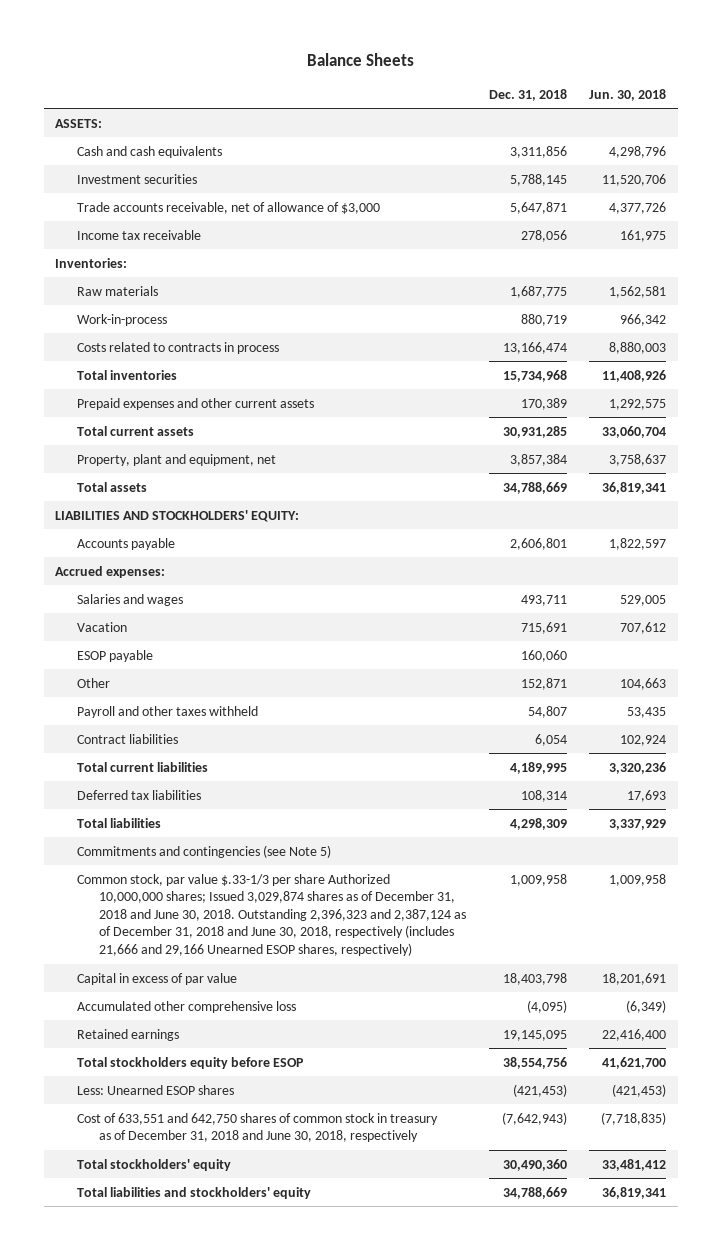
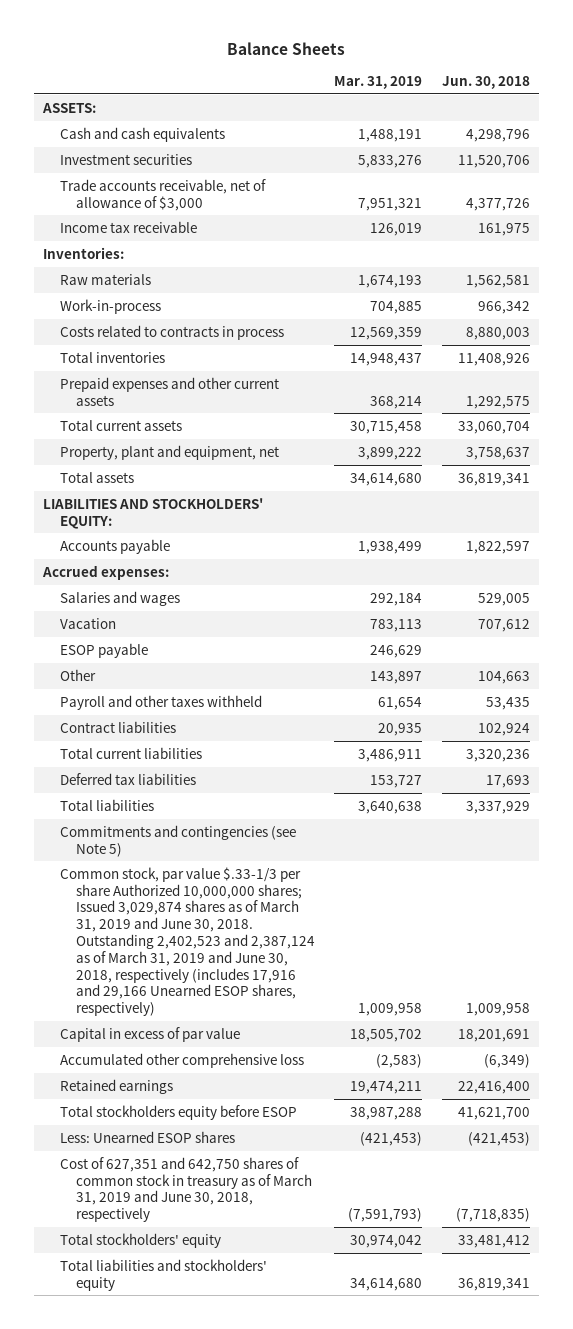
[488,88,567,101] Dec. 31, 2018 -> none
none -> [334,75,423,89] Mar. 31, 2019
[77,873,467,957] Common stock, par value $.33-1/3 per share Authorized 10,000,000 shares; Issued 3,029,874 shares as of December 31, 2018 and June 30, 2018. Outstanding 2,396,323 and 2,387,124 as of December 31, 2018 and June 30, 2018, respectively (includes 21,666 and 29,166 Unearned ESOP shares, respectively) -> [59,866,315,1017] Common stock, par value $.33-1/3 per share Authorized 10,000,000 shares; Issued 3,029,874 shares as of March 31, 2019 and June 30, 2018. Outstanding 2,402,523 and 2,387,124 as of March 31, 2019 and June 30, 2018, respectively (includes 17,916 and 29,166 Unearned ESOP shares, respectively)
[77,1112,439,1143] Cost of 633,551 and 642,750 shares of common stock in treasury as of December 31, 2018 and June 30, 2018, respectively -> [59,1156,312,1223] Cost of 627,351 and 642,750 shares of common stock in treasury as of March 31, 2019 and June 30, 2018, respectively

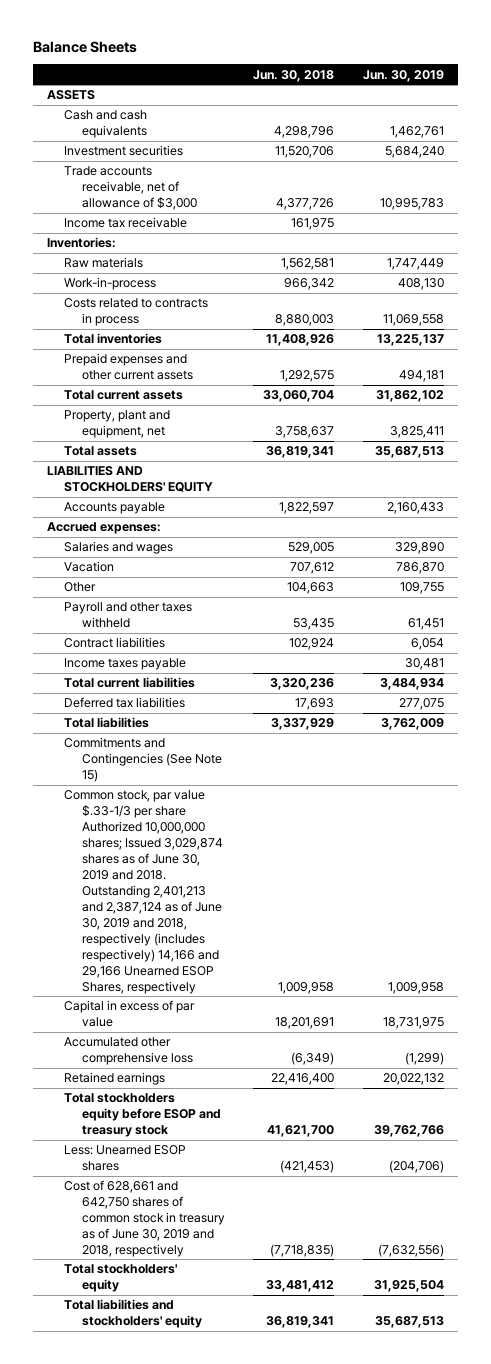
[334,75,423,89] Mar. 31, 2019 -> none
none -> [362,69,444,82] Jun. 30, 2019
[42,102,97,113] ASSETS: -> [46,90,95,101] ASSETS
[43,497,264,529] LIABILITIES AND STOCKHOLDERS' EQUITY: -> [46,466,214,493] LIABILITIES AND STOCKHOLDERS' EQUITY
[59,642,148,658] ESOP payable -> none
none -> [64,658,187,671] Income taxes payable
[59,824,296,857] Commitments and contingencies (see Note 5) -> [64,737,222,783] Commitments and Contingencies (See Note 15)
[59,866,315,1017] Common stock, par value $.33-1/3 per share Authorized 10,000,000 shares; Issued 3,029,874 shares as of March 31, 2019 and June 30, 2018. Outstanding 2,402,523 and 2,387,124 as of March 31, 2019 and June 30, 2018, respectively (includes 17,916 and 29,166 Unearned ESOP shares, respectively) -> [64,790,223,994] Common stock, par value $.33-1/3 per share Authorized 10,000,000 shares; Issued 3,029,874 shares as of June 30, 2019 and 2018. Outstanding 2,401,213 and 2,387,124 as of June 30, 2019 and 2018, respectively (includes respectively) 14,166 and 29,166 Unearned ESOP Shares, respectively
[59,1104,297,1120] Total stockholders equity before ESOP -> [64,1093,221,1138] Total stockholders equity before ESOP and treasury stock
[59,1156,312,1223] Cost of 627,351 and 642,750 shares of common stock in treasury as of March 31, 2019 and June 30, 2018, respectively -> [64,1180,225,1258] Cost of 628,661 and 642,750 shares of common stock in treasury as of June 30, 2019 and 2018, respectively

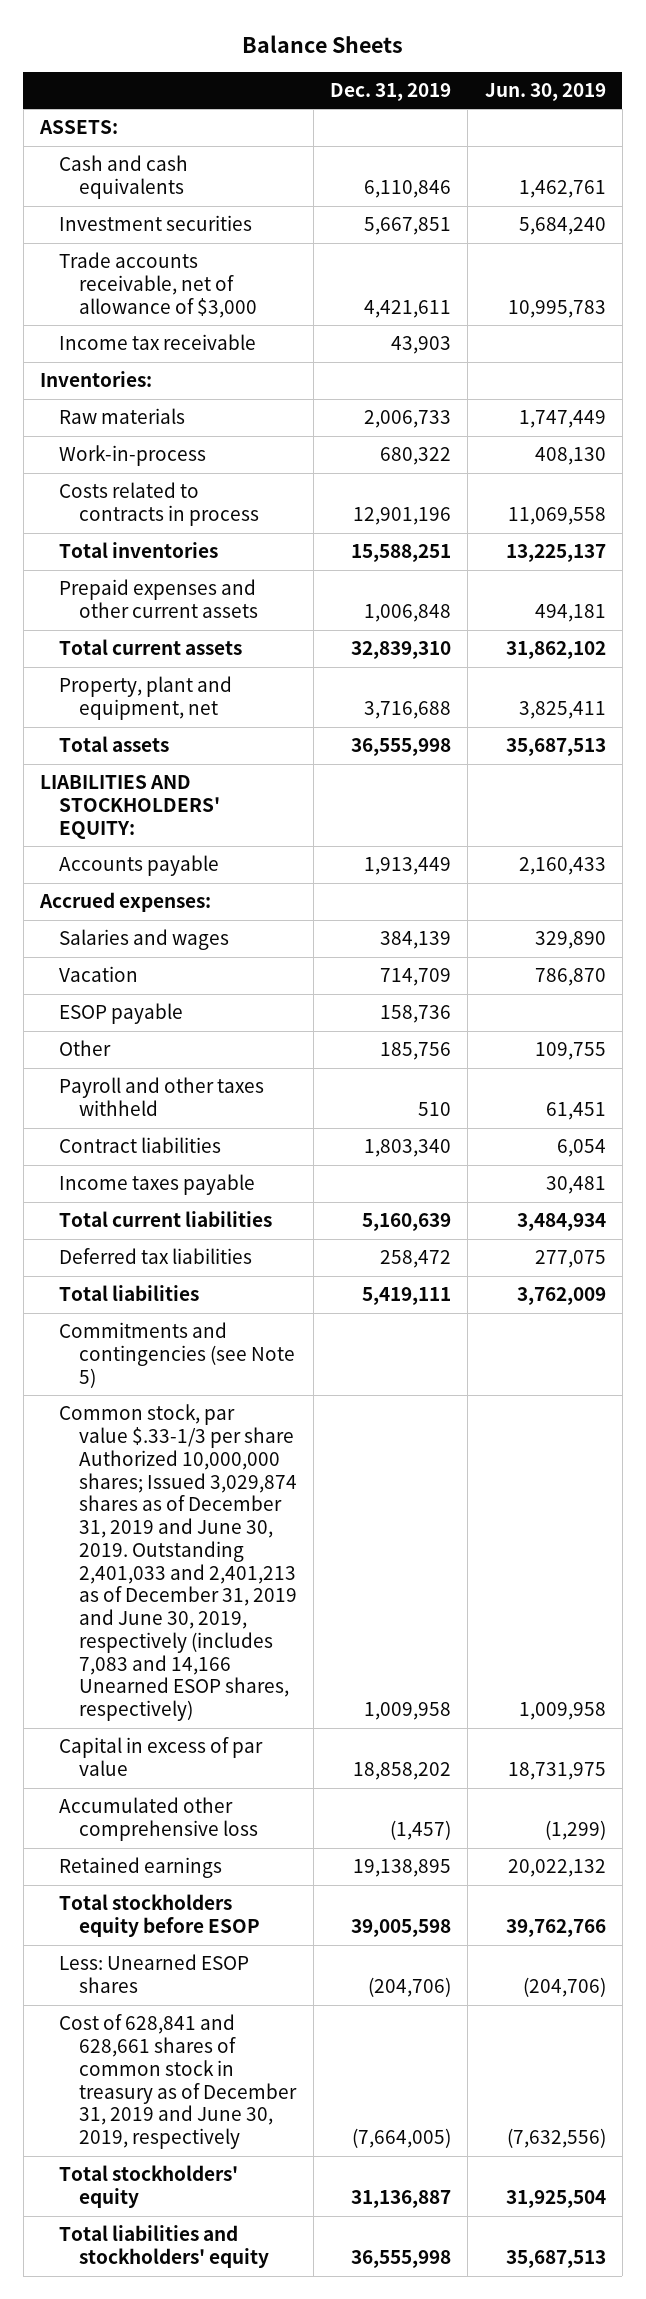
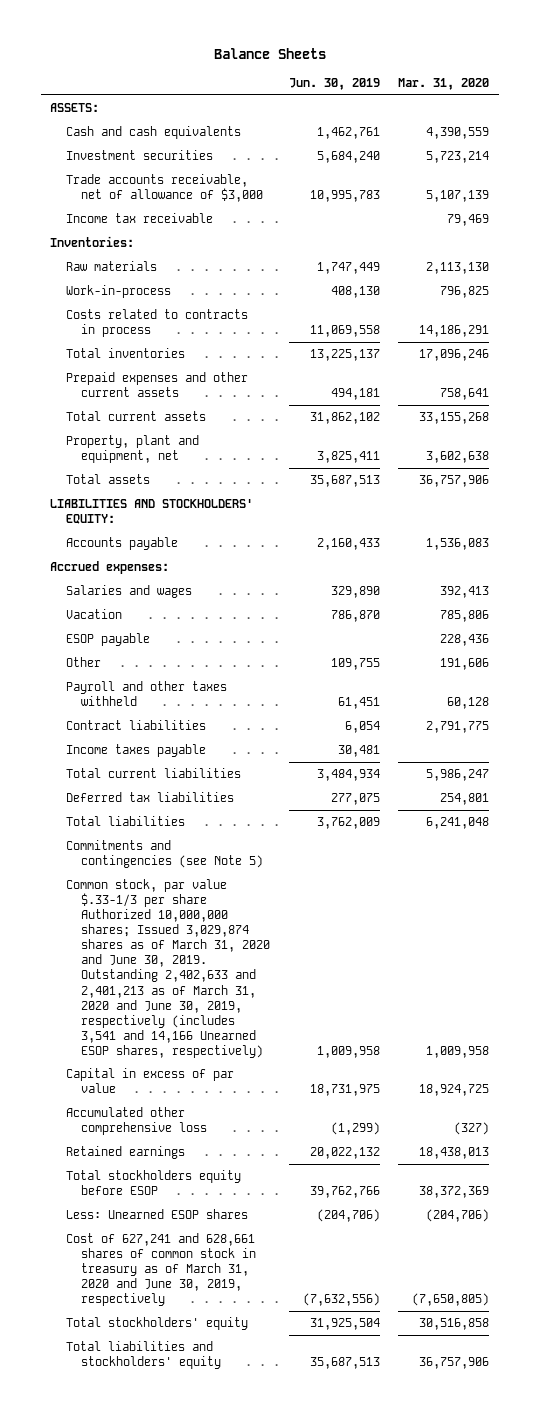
[330,82,452,101] Dec. 31, 2019 -> none
none -> [398,78,490,91] Mar. 31, 2020
[59,1404,297,1721] Common stock, par value $.33-1/3 per share Authorized 10,000,000 shares; Issued 3,029,874 shares as of December 31, 2019 and June 30, 2019. Outstanding 2,401,033 and 2,401,213 as of December 31, 2019 and June 30, 2019, respectively (includes 7,083 and 14,166 Unearned ESOP shares, respectively) -> [65,878,271,1058] Common stock, par value $.33-1/3 per share Authorized 10,000,000 shares; Issued 3,029,874 shares as of March 31, 2020 and June 30, 2019. Outstanding 2,402,633 and 2,401,213 as of March 31, 2020 and June 30, 2019, respectively (includes 3,541 and 14,166 Unearned ESOP shares, respectively)
[59,2014,297,2150] Cost of 628,841 and 628,661 shares of common stock in treasury as of December 31, 2019 and June 30, 2019, respectively -> [65,1232,257,1307] Cost of 627,241 and 628,661 shares of common stock in treasury as of March 31, 2020 and June 30, 2019, respectively

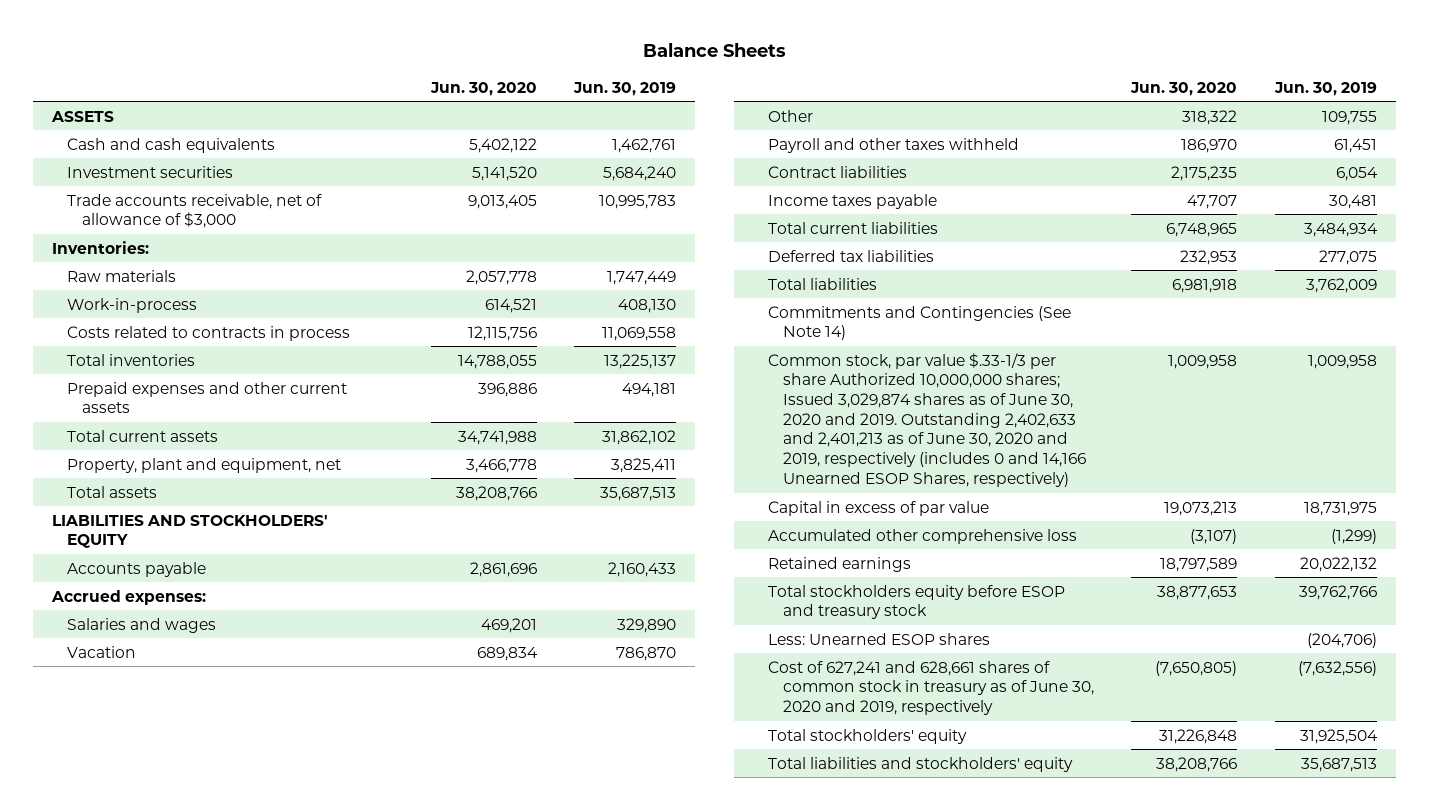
[398,78,490,91] Mar. 31, 2020 -> none
none -> [429,81,537,96] Jun. 30, 2020
[49,102,99,112] ASSETS: -> [51,110,115,122] ASSETS
[65,212,213,223] Income tax receivable -> none
[49,498,253,525] LIABILITIES AND STOCKHOLDERS' EQUITY: -> [52,514,329,549] LIABILITIES AND STOCKHOLDERS' EQUITY
[65,632,150,646] ESOP payable -> none
[65,839,264,869] Commitments and contingencies (see Note 5) -> [767,305,1071,341] Commitments and Contingencies (See Note 14)
[65,878,271,1058] Common stock, par value $.33-1/3 per share Authorized 10,000,000 shares; Issued 3,029,874 shares as of March 31, 2020 and June 30, 2019. Outstanding 2,402,633 and 2,401,213 as of March 31, 2020 and June 30, 2019, respectively (includes 3,541 and 14,166 Unearned ESOP shares, respectively) -> [767,352,1086,487] Common stock, par value $.33-1/3 per share Authorized 10,000,000 shares; Issued 3,029,874 shares as of June 30, 2020 and 2019. Outstanding 2,402,633 and 2,401,213 as of June 30, 2020 and 2019, respectively (includes 0 and 14,166 Unearned ESOP Shares, respectively)
[65,1169,241,1196] Total stockholders equity before ESOP -> [767,584,1065,620] Total stockholders equity before ESOP and treasury stock
[65,1232,257,1307] Cost of 627,241 and 628,661 shares of common stock in treasury as of March 31, 2020 and June 30, 2019, respectively -> [767,660,1094,715] Cost of 627,241 and 628,661 shares of common stock in treasury as of June 30, 2020 and 2019, respectively

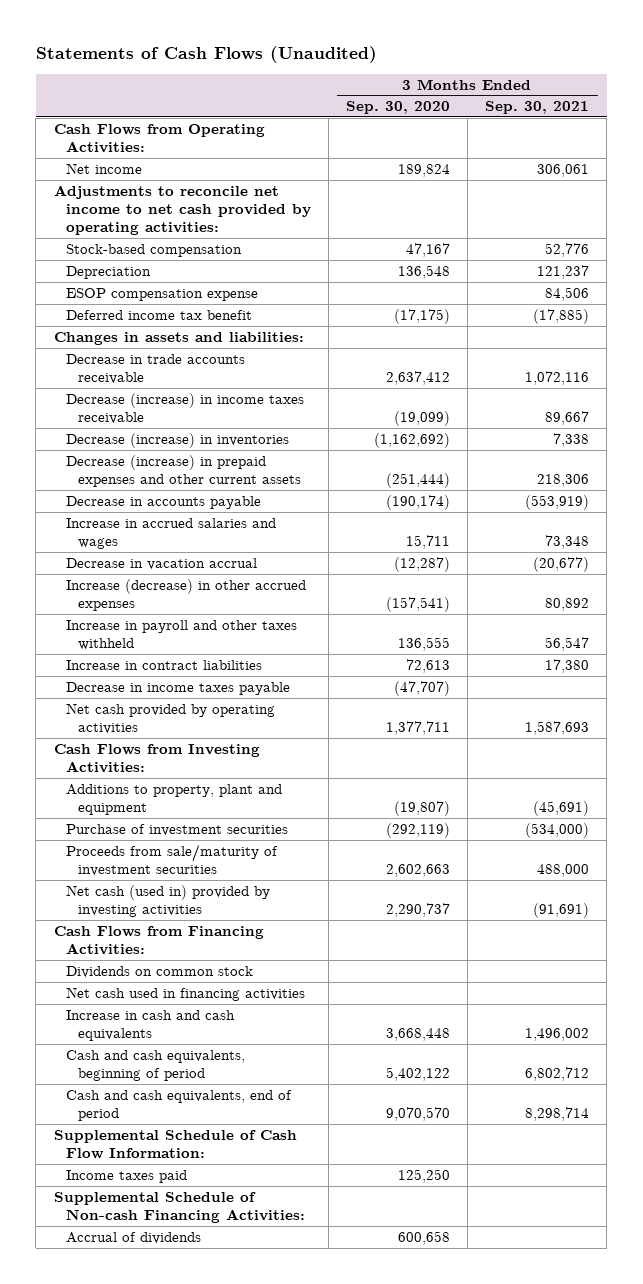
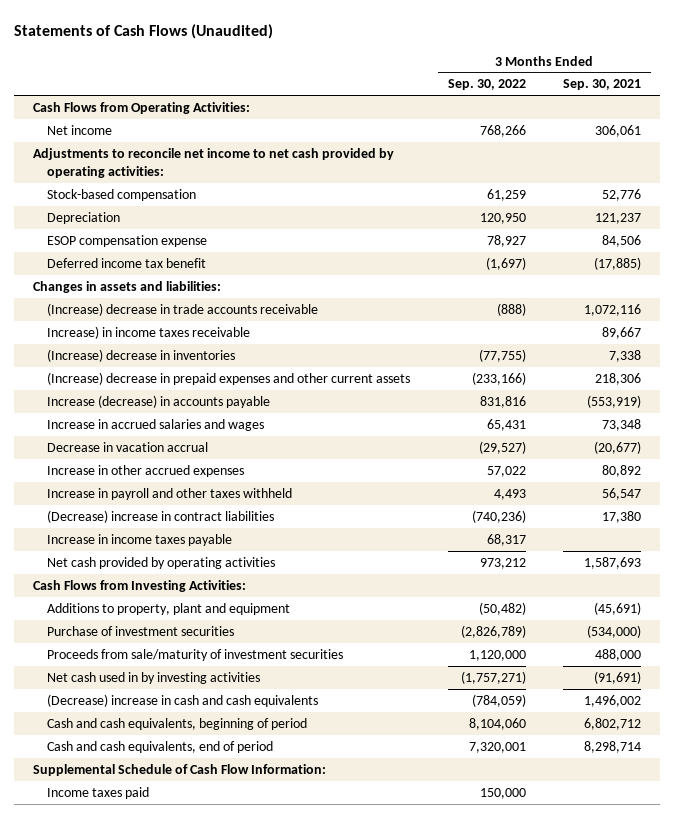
[345,101,450,115] Sep. 30, 2020 -> none
none -> [447,79,526,91] Sep. 30, 2022
[65,353,245,384] Decrease in trade accounts receivable -> [46,302,318,316] (Increase) decrease in trade accounts receivable
[65,392,304,424] Decrease (increase) in income taxes receivable -> [46,325,250,339] Increase) in income taxes receivable
[65,432,289,448] Decrease (increase) in inventories -> [46,348,235,362] (Increase) decrease in inventories
[65,454,301,487] Decrease (increase) in prepaid expenses and other current assets -> [46,371,410,385] (Increase) decrease in prepaid expenses and other current assets
[65,495,261,509] Decrease in accounts payable -> [46,394,270,408] Increase (decrease) in accounts payable
[65,578,306,611] Increase (decrease) in other accrued expenses -> [46,464,244,477] Increase in other accrued expenses
[65,659,262,670] Increase in contract liabilities -> [46,509,274,523] (Decrease) increase in contract liabilities
[65,681,290,695] Decrease in income taxes payable -> [46,533,232,546] Increase in income taxes payable
[53,925,264,955] Cash Flows from Financing Activities: -> none
[65,965,253,978] Dividends on common stock -> none
[65,986,305,1001] Net cash used in financing activities -> none
[65,884,270,917] Net cash (used in) provided by investing activities -> [46,671,260,684] Net cash used in by investing activities
[65,1009,235,1041] Increase in cash and cash equivalents -> [46,693,318,707] (Decrease) increase in cash and cash equivalents
[53,1191,305,1223] Supplemental Schedule of Non-cash Financing Activities: -> none
[65,1231,201,1244] Accrual of dividends -> none

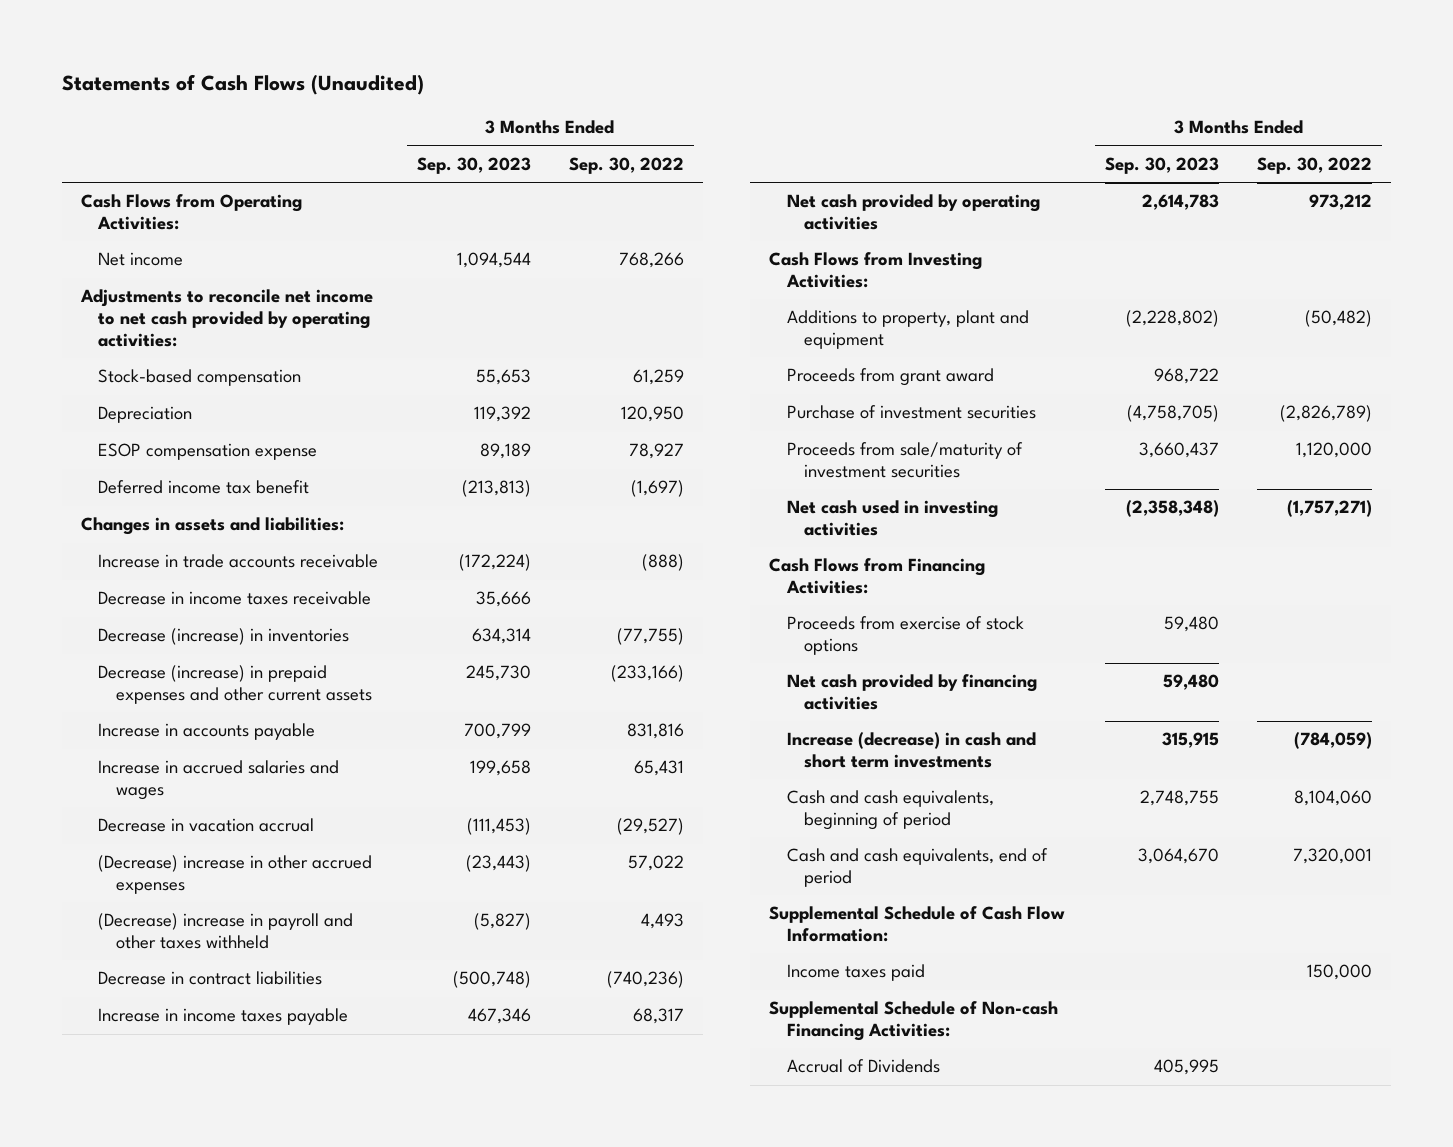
[563,79,642,91] Sep. 30, 2021 -> none
none -> [416,156,531,174] Sep. 30, 2023
[46,302,318,316] (Increase) decrease in trade accounts receivable -> [98,554,379,569] Increase in trade accounts receivable
[46,325,250,339] Increase) in income taxes receivable -> [98,591,372,606] Decrease in income taxes receivable
[46,348,235,362] (Increase) decrease in inventories -> [98,628,350,646] Decrease (increase) in inventories
[46,371,410,385] (Increase) decrease in prepaid expenses and other current assets -> [98,665,372,705] Decrease (increase) in prepaid expenses and other current assets
[46,394,270,408] Increase (decrease) in accounts payable -> [98,723,316,741] Increase in accounts payable
[46,464,244,477] Increase in other accrued expenses -> none
[46,487,292,500] Increase in payroll and other taxes withheld -> [98,855,373,895] (Decrease) increase in other accrued expenses
[493,488,526,500] 4,493 -> [628,855,685,872] 57,022
none -> [98,913,354,950] (Decrease) increase in payroll and other taxes withheld
[46,509,274,523] (Decrease) increase in contract liabilities -> [98,971,323,986] Decrease in contract liabilities
none -> [786,368,994,387] Proceeds from grant award
[46,671,260,684] Net cash used in by investing activities -> [786,500,998,537] Net cash used in investing activities
none -> [768,558,985,595] Cash Flows from Financing Activities:
none -> [786,616,1024,656] Proceeds from exercise of stock options
none -> [786,674,1037,711] Net cash provided by financing activities
[46,693,318,707] (Decrease) increase in cash and cash equivalents -> [786,732,1036,769] Increase (decrease) in cash and short term investments
none -> [768,1001,1058,1042] Supplemental Schedule of Non-cash Financing Activities:
none -> [786,1059,940,1074] Accrual of Dividends

